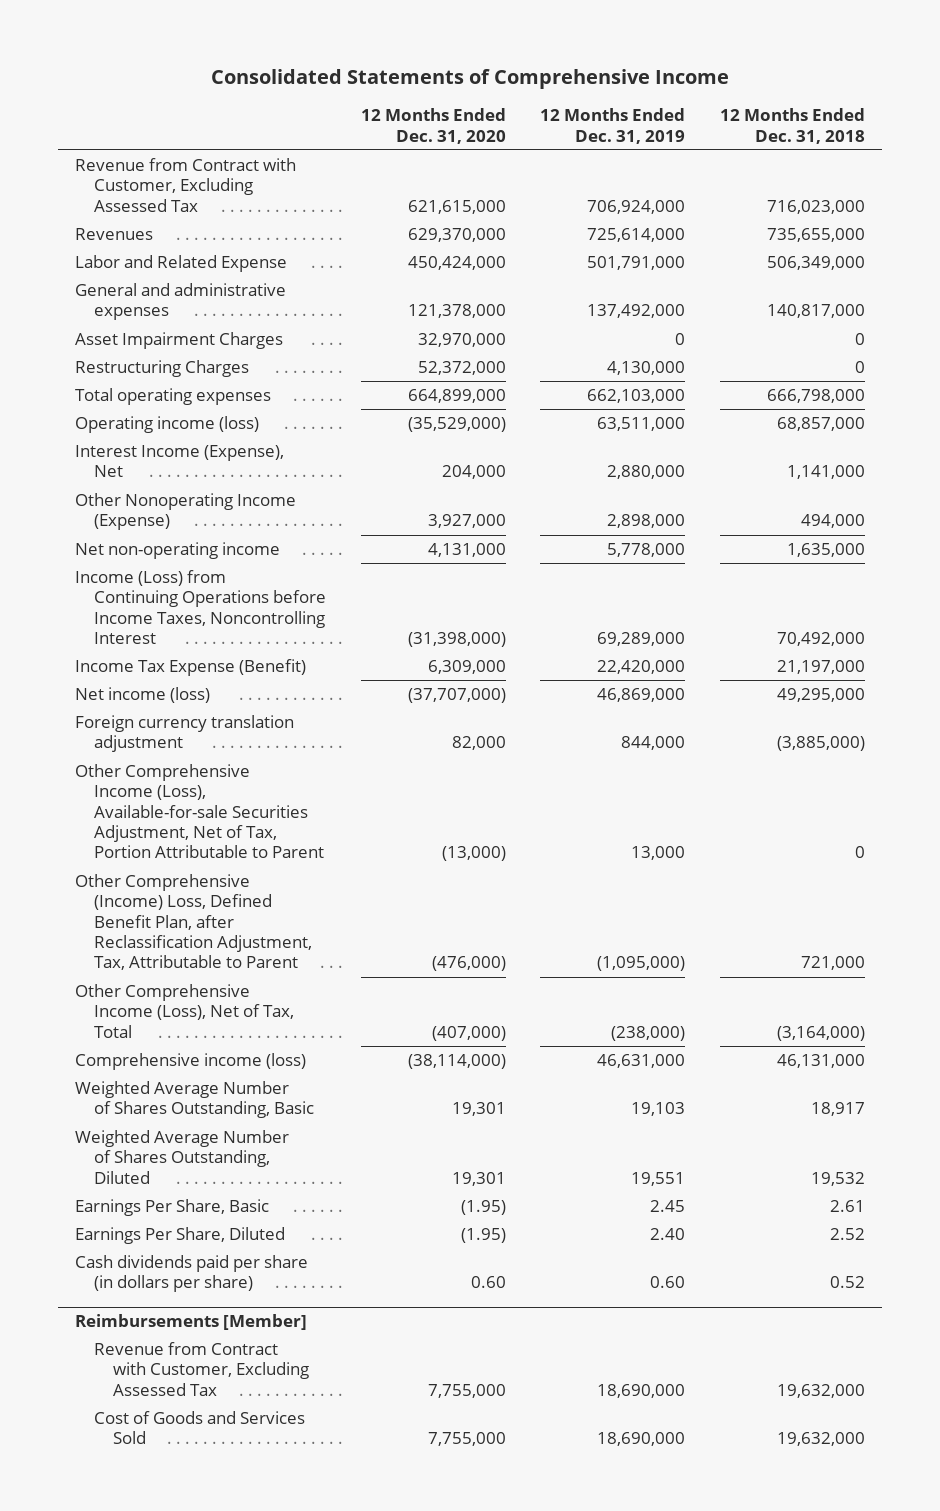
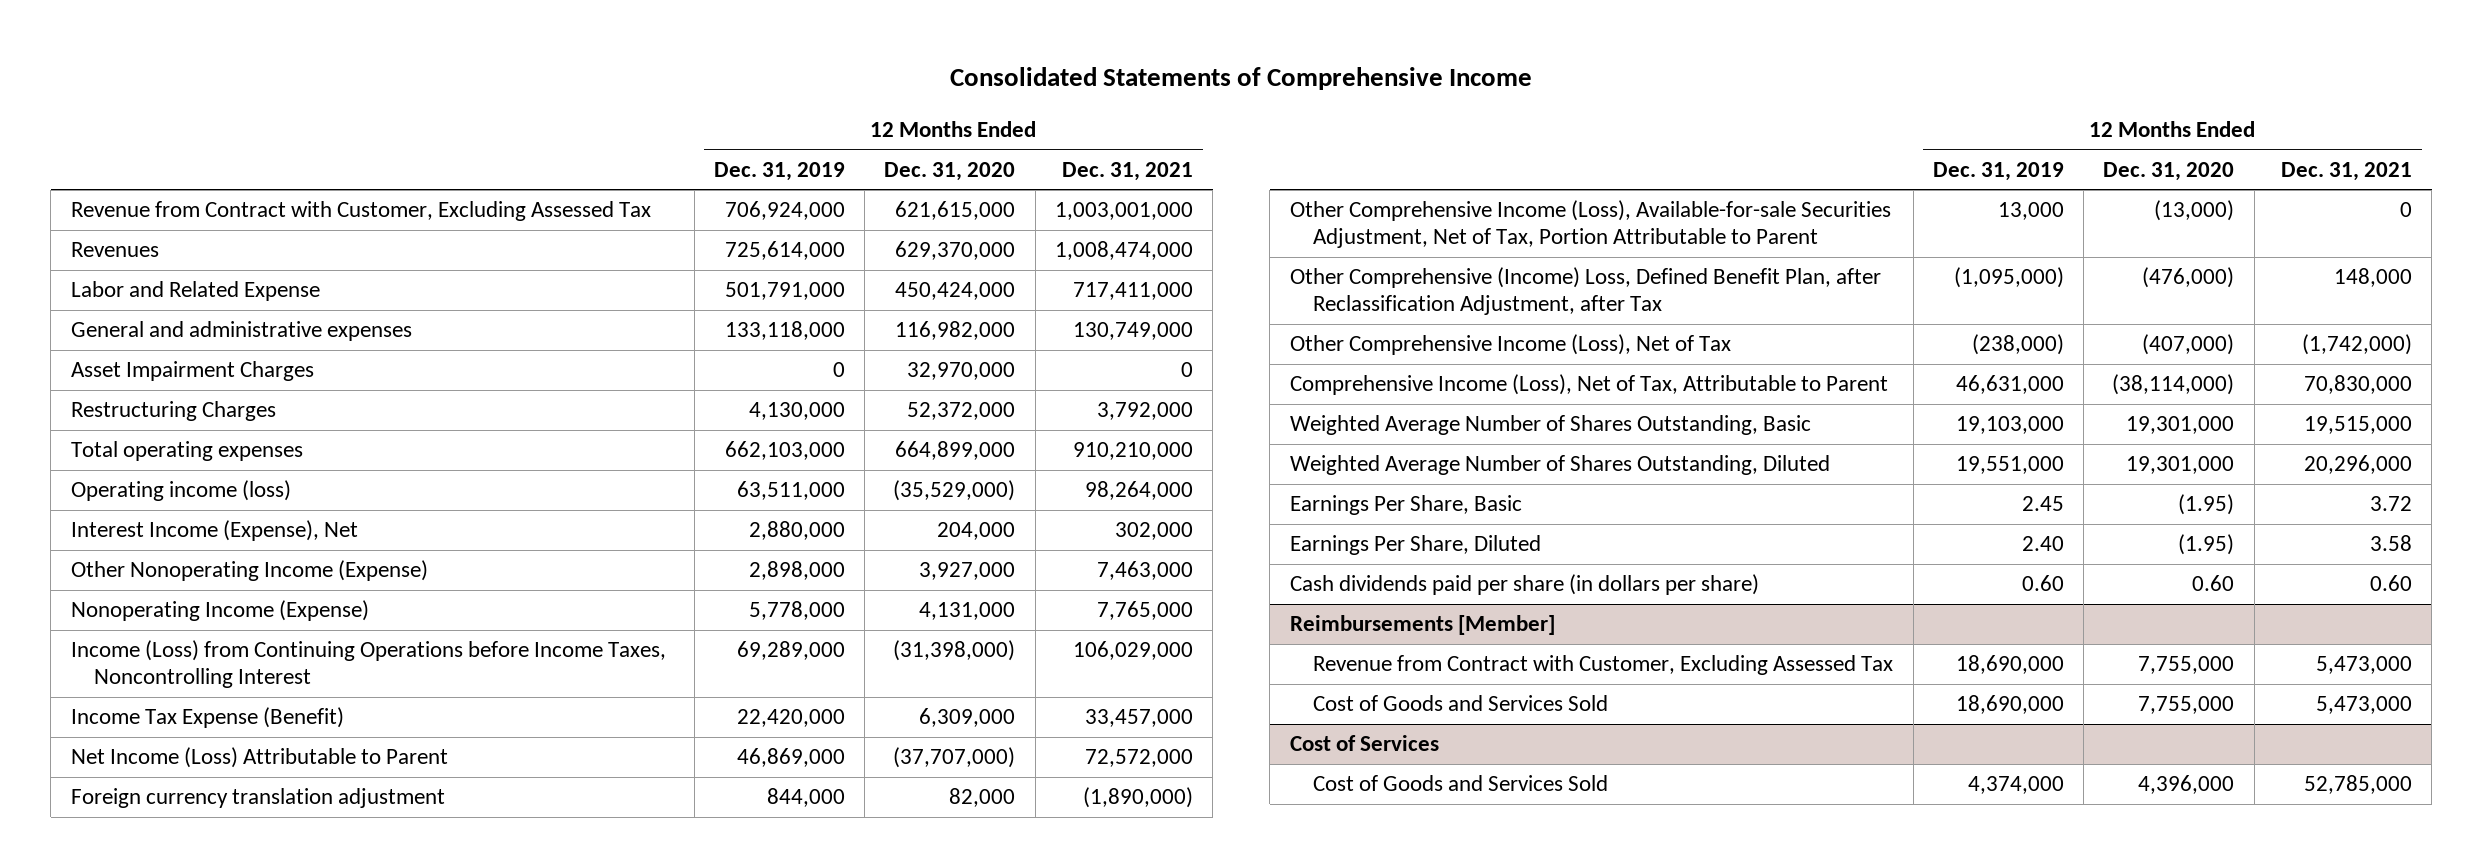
[719,108,865,144] 12 Months Ended Dec. 31, 2018 -> none
none -> [1061,161,1193,181] Dec. 31, 2021
[407,304,506,319] 121,378,000 -> [895,321,1016,341] 116,982,000
[587,304,686,319] 137,492,000 -> [724,321,845,341] 133,118,000
[74,542,280,560] Net non-operating income -> [70,600,369,622] Nonoperating Income (Expense)
[74,687,210,704] Net income (loss) -> [70,747,448,769] Net Income (Loss) Attributable to Parent
[74,874,312,971] Other Comprehensive (Income) Loss, Defined Benefit Plan, after Reclassification Adjustment, Tax, Attributable to Parent -> [1289,267,1881,316] Other Comprehensive (Income) Loss, Defined Benefit Plan, after Reclassification Adjustment, after Tax
[74,984,294,1038] Other Comprehensive Income (Loss), Net of Tax, Total -> [1289,334,1731,356] Other Comprehensive Income (Loss), Net of Tax
[74,1053,306,1071] Comprehensive income (loss) -> [1289,374,1888,396] Comprehensive Income (Loss), Net of Tax, Attributable to Parent
[451,1102,506,1117] 19,301 -> [2126,416,2235,435] 19,301,000
[631,1102,686,1117] 19,103 -> [1955,416,2064,435] 19,103,000
[451,1171,506,1186] 19,301 -> [2126,456,2235,475] 19,301,000
[631,1171,686,1186] 19,551 -> [1955,456,2064,475] 19,551,000
none -> [1289,735,1439,752] Cost of Services
none -> [1313,775,1609,792] Cost of Goods and Services Sold

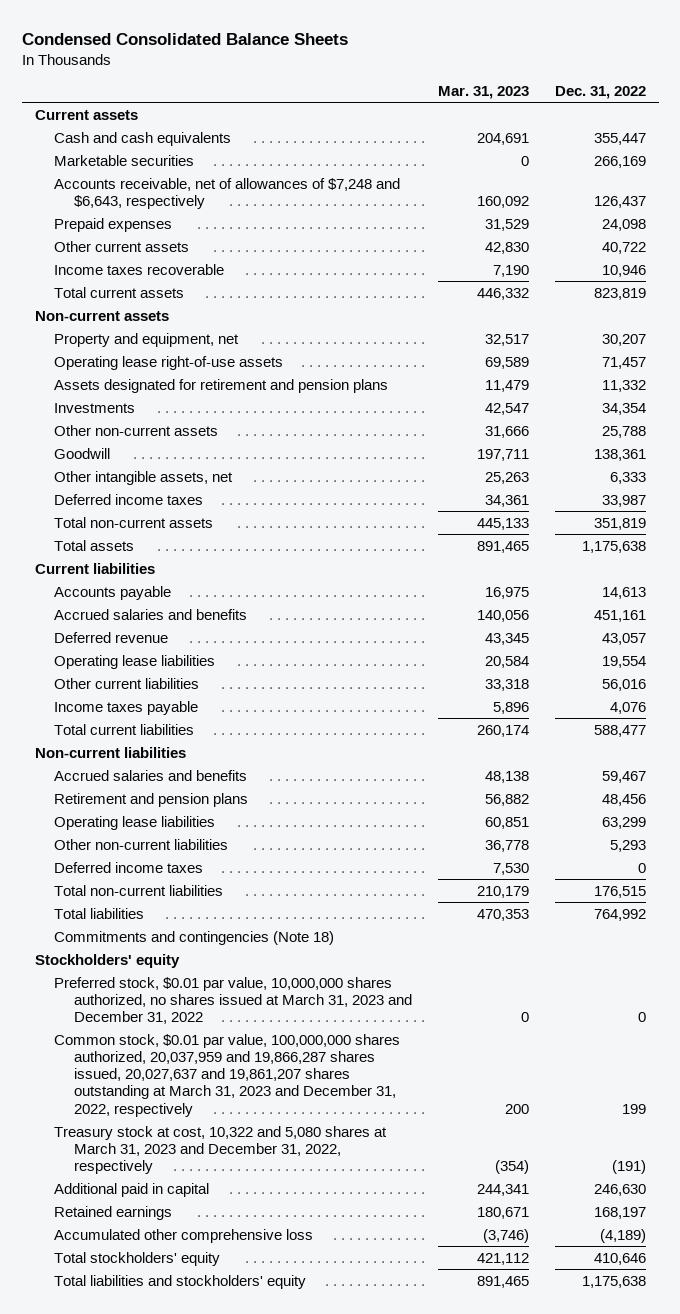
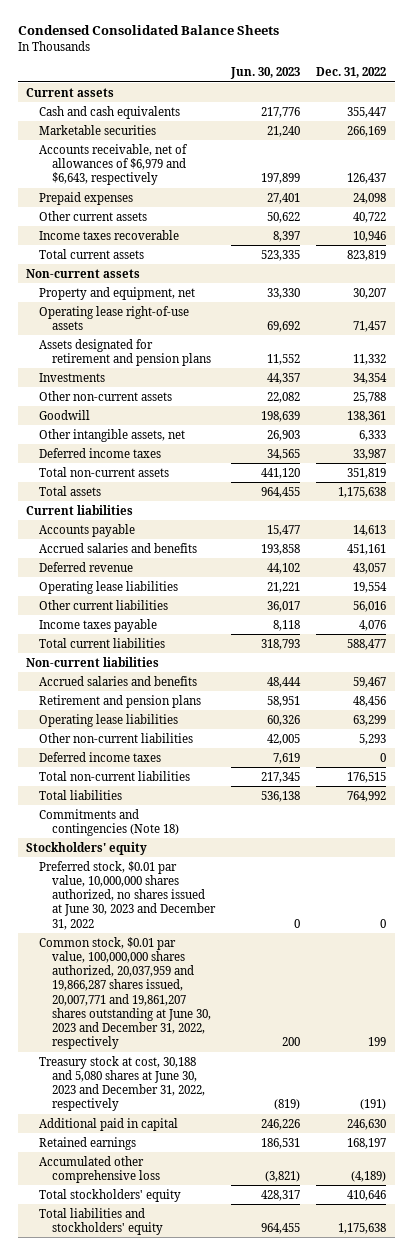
[438,86,530,100] Mar. 31, 2023 -> none
none -> [229,67,300,80] Jun. 30, 2023
[54,177,401,209] Accounts receivable, net of allowances of $7,248 and $6,643, respectively -> [38,143,188,186] Accounts receivable, net of allowances of $6,979 and $6,643, respectively
[54,976,413,1025] Preferred stock, $0.01 par value, 10,000,000 shares authorized, no shares issued at March 31, 2023 and December 31, 2022 -> [38,860,216,930] Preferred stock, $0.01 par value, 10,000,000 shares authorized, no shares issued at June 30, 2023 and December 31, 2022
[54,1033,401,1117] Common stock, $0.01 par value, 100,000,000 shares authorized, 20,037,959 and 19,866,287 shares issued, 20,027,637 and 19,861,207 shares outstanding at March 31, 2023 and December 31, 2022, respectively -> [38,936,211,1050] Common stock, $0.01 par value, 100,000,000 shares authorized, 20,037,959 and 19,866,287 shares issued, 20,007,771 and 19,861,207 shares outstanding at June 30, 2023 and December 31, 2022, respectively
[54,1125,388,1175] Treasury stock at cost, 10,322 and 5,080 shares at March 31, 2023 and December 31, 2022, respectively -> [38,1055,205,1112] Treasury stock at cost, 30,188 and 5,080 shares at June 30, 2023 and December 31, 2022, respectively

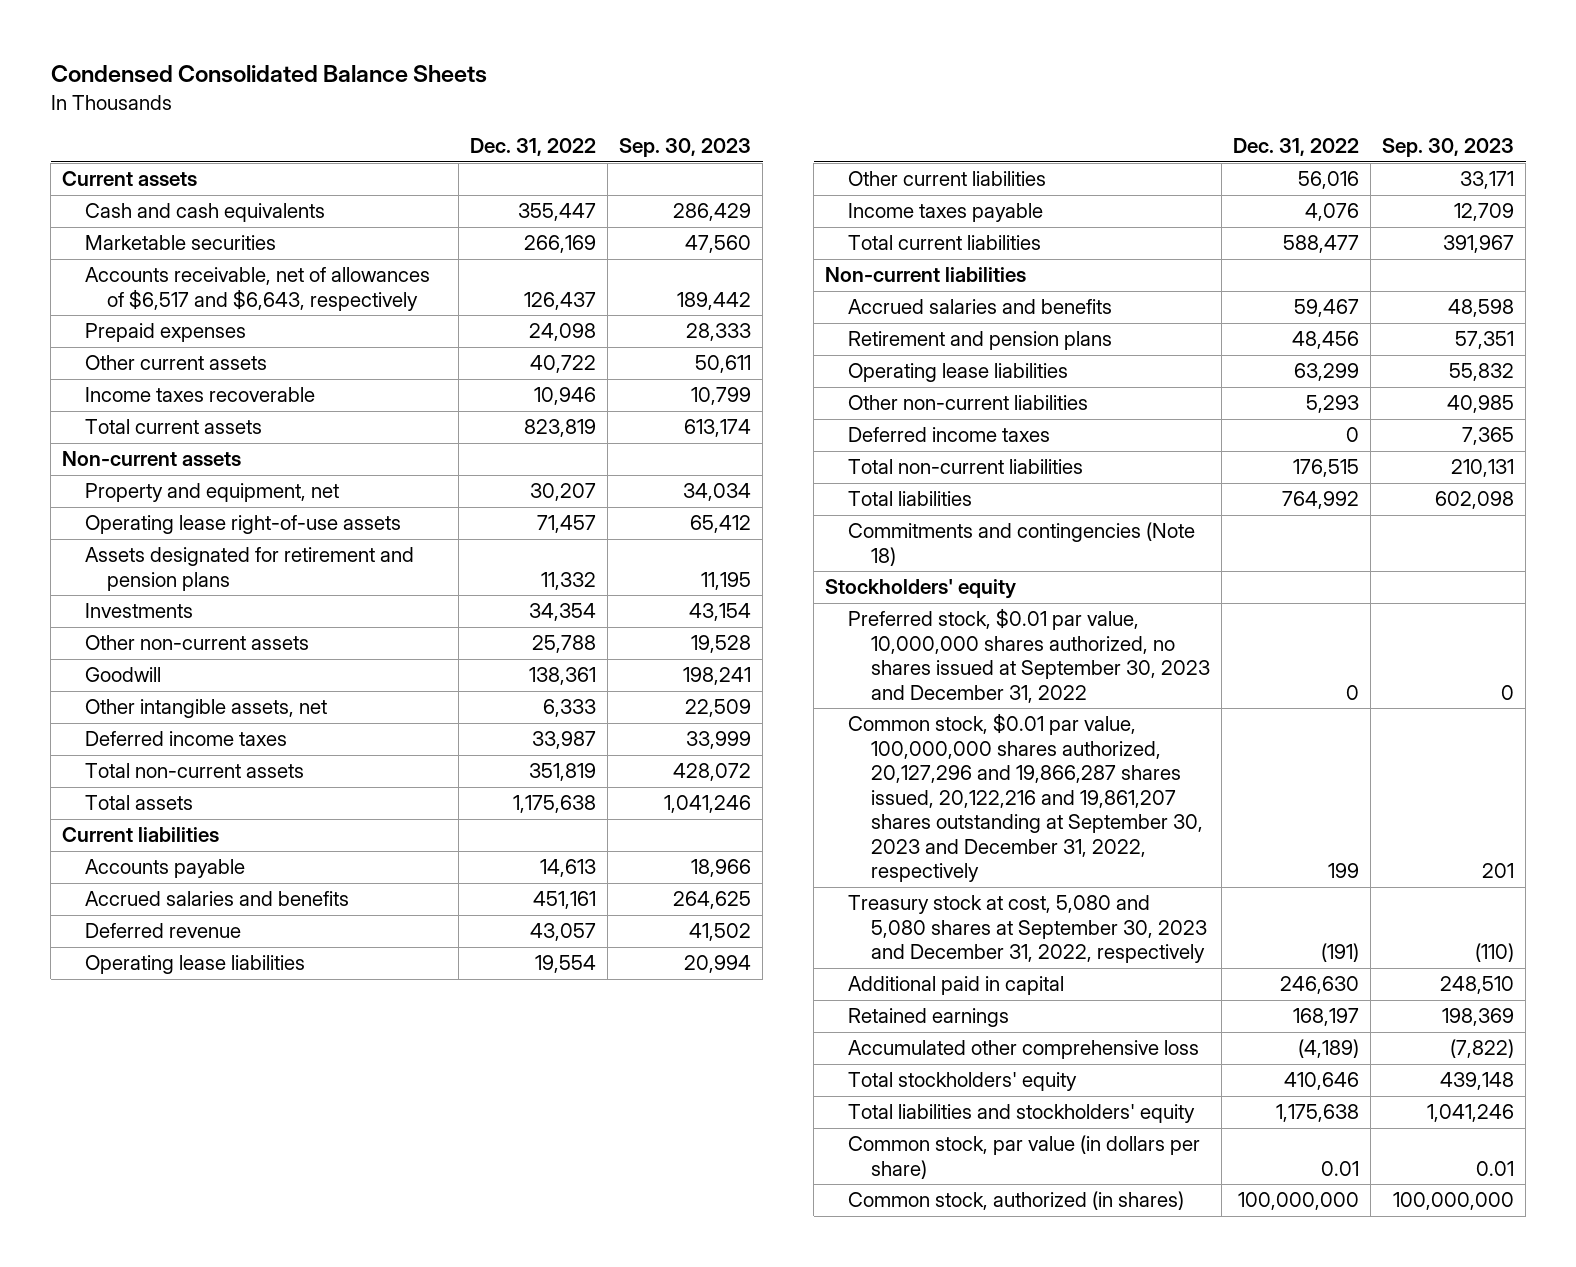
[229,67,300,80] Jun. 30, 2023 -> none
none -> [619,138,752,158] Sep. 30, 2023
[38,143,188,186] Accounts receivable, net of allowances of $6,979 and $6,643, respectively -> [84,267,430,311] Accounts receivable, net of allowances of $6,517 and $6,643, respectively
[38,860,216,930] Preferred stock, $0.01 par value, 10,000,000 shares authorized, no shares issued at June 30, 2023 and December 31, 2022 -> [847,608,1210,703] Preferred stock, $0.01 par value, 10,000,000 shares authorized, no shares issued at September 30, 2023 and December 31, 2022
[38,936,211,1050] Common stock, $0.01 par value, 100,000,000 shares authorized, 20,037,959 and 19,866,287 shares issued, 20,007,771 and 19,861,207 shares outstanding at June 30, 2023 and December 31, 2022, respectively -> [847,713,1203,883] Common stock, $0.01 par value, 100,000,000 shares authorized, 20,127,296 and 19,866,287 shares issued, 20,122,216 and 19,861,207 shares outstanding at September 30, 2023 and December 31, 2022, respectively
[38,1055,205,1112] Treasury stock at cost, 30,188 and 5,080 shares at June 30, 2023 and December 31, 2022, respectively -> [847,895,1207,964] Treasury stock at cost, 5,080 and 5,080 shares at September 30, 2023 and December 31, 2022, respectively
none -> [847,1135,1200,1179] Common stock, par value (in dollars per share)
none -> [847,1191,1184,1211] Common stock, authorized (in shares)

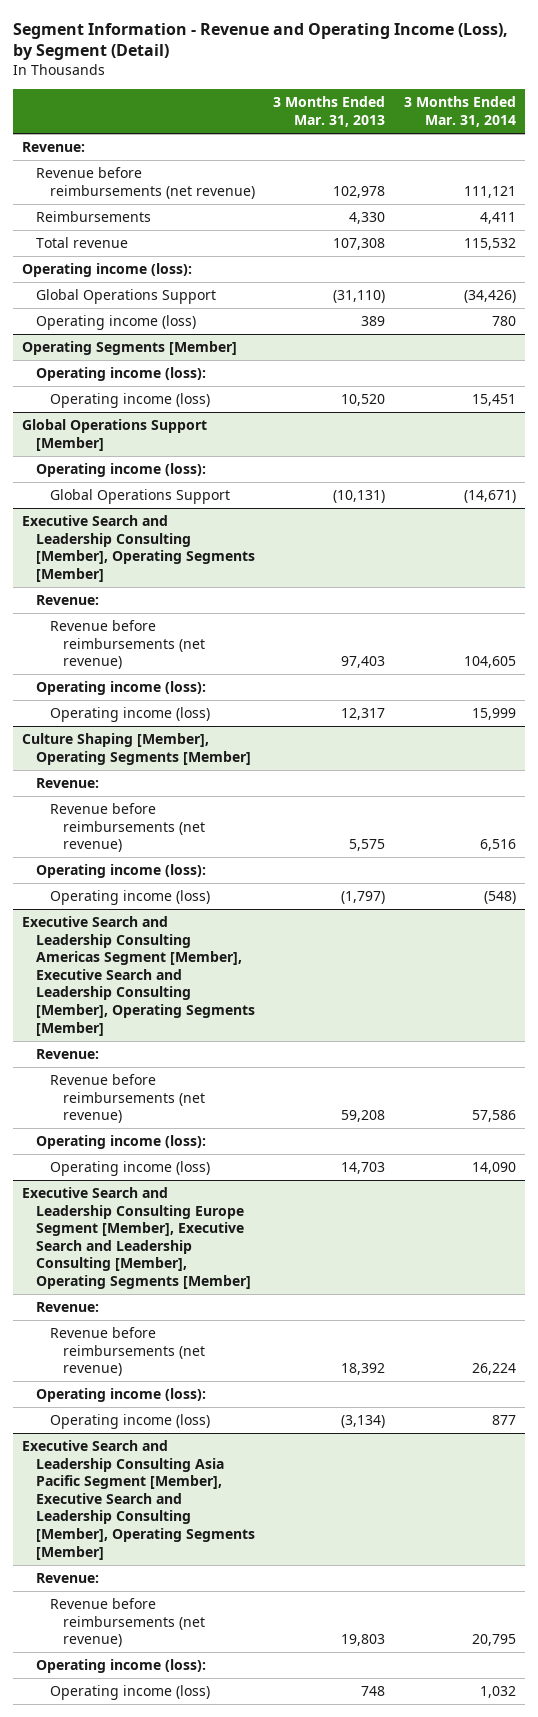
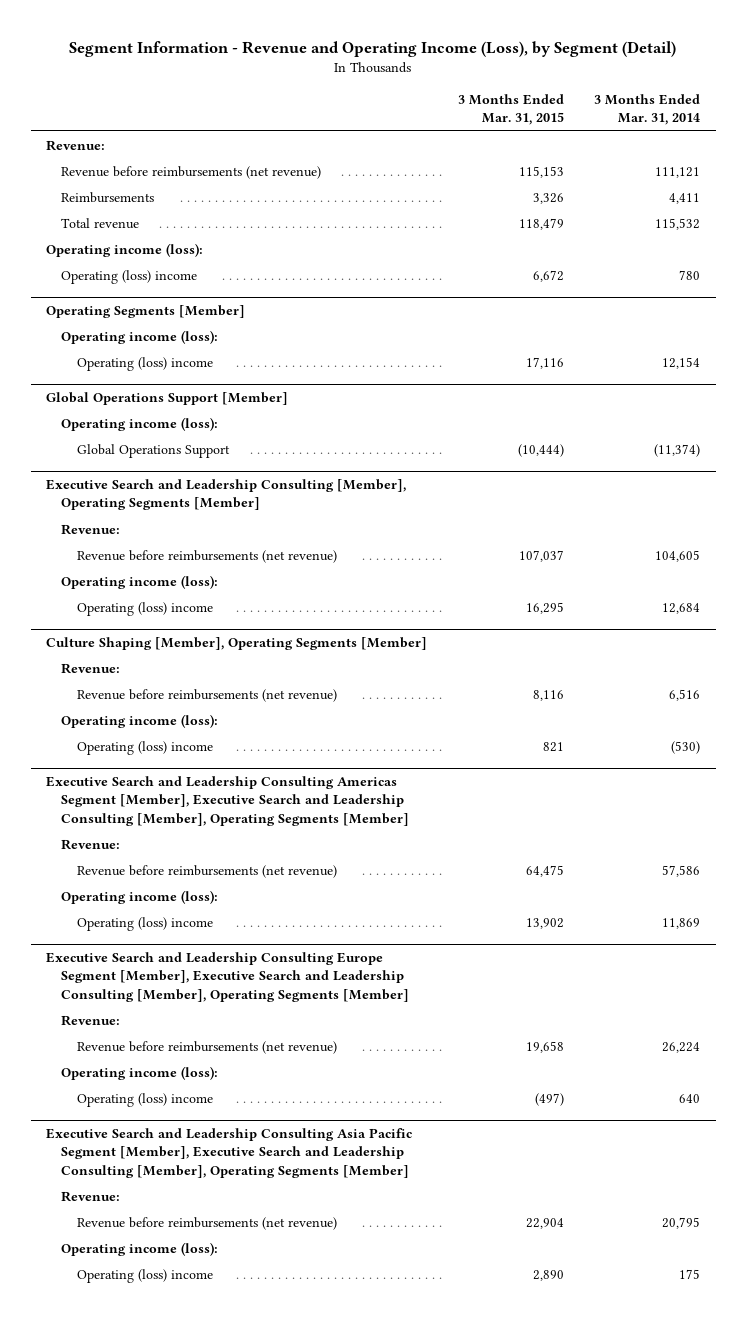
[273,96,386,127] 3 Months Ended Mar. 31, 2013 -> none
none -> [457,93,564,126] 3 Months Ended Mar. 31, 2015
[35,289,216,305] Global Operations Support -> none
[35,315,196,331] Operating income (loss) -> [61,269,198,284] Operating (loss) income
[49,393,210,409] Operating income (loss) -> [76,356,213,371] Operating (loss) income
[471,394,516,407] 15,451 -> [662,356,701,369] 12,154
[463,490,516,504] (14,671) -> [654,443,701,457] (11,374)
[49,707,210,723] Operating income (loss) -> [76,601,213,616] Operating (loss) income
[471,708,516,721] 15,999 -> [662,602,701,614] 12,684
[49,890,210,906] Operating income (loss) -> [76,740,213,755] Operating (loss) income
[483,891,516,905] (548) -> [671,740,701,754] (530)
[49,1161,210,1177] Operating income (loss) -> [76,916,213,931] Operating (loss) income
[471,1162,516,1175] 14,090 -> [662,917,701,929] 11,869
[49,1414,210,1430] Operating income (loss) -> [76,1092,213,1107] Operating (loss) income
[491,1415,516,1426] 877 -> [679,1093,701,1103] 640
[49,1685,210,1701] Operating income (loss) -> [76,1268,213,1283] Operating (loss) income
[479,1686,516,1699] 1,032 -> [679,1268,701,1279] 175

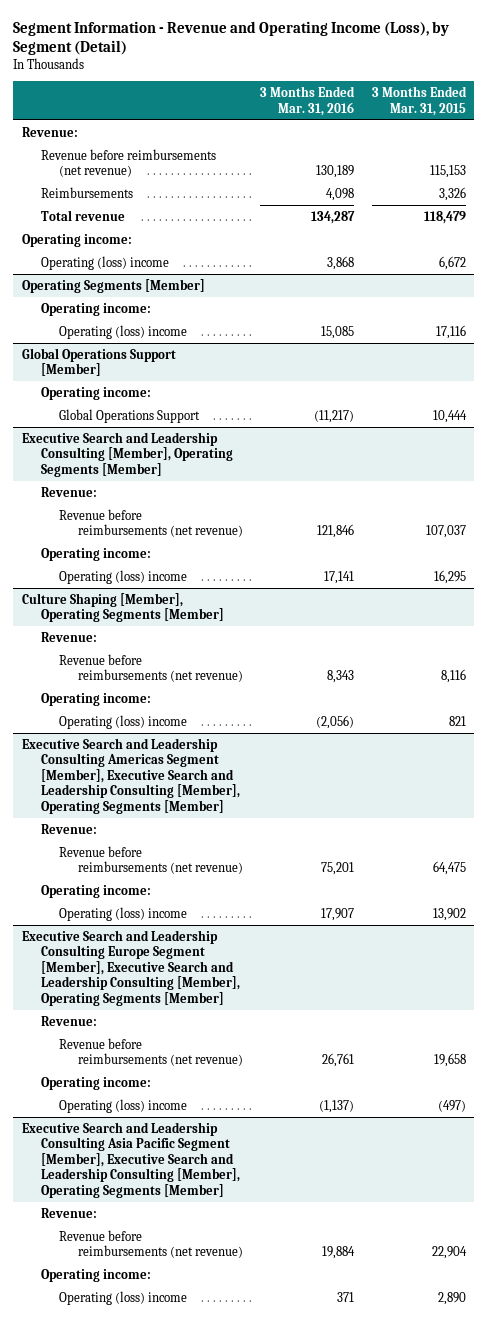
[594,93,701,126] 3 Months Ended Mar. 31, 2014 -> none
none -> [260,86,356,116] 3 Months Ended Mar. 31, 2016
[45,242,203,257] Operating income (loss): -> [21,233,132,247] Operating income:
[61,329,219,344] Operating income (loss): -> [40,302,151,316] Operating income:
[61,416,219,431] Operating income (loss): -> [40,386,151,400] Operating income:
[517,443,564,457] (10,444) -> [432,409,467,423] 10,444
[61,574,219,589] Operating income (loss): -> [40,547,151,561] Operating income:
[61,713,219,728] Operating income (loss): -> [40,692,151,706] Operating income:
[61,889,219,904] Operating income (loss): -> [40,884,151,898] Operating income:
[61,1065,219,1080] Operating income (loss): -> [40,1076,151,1090] Operating income:
[61,1241,219,1256] Operating income (loss): -> [40,1268,151,1282] Operating income:

